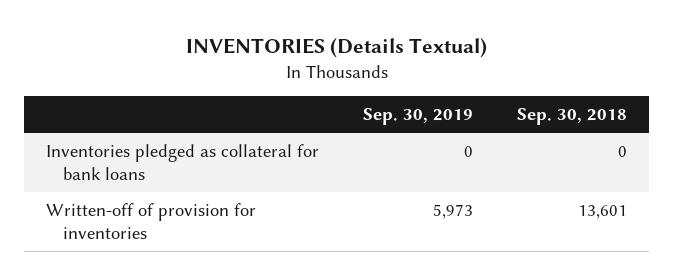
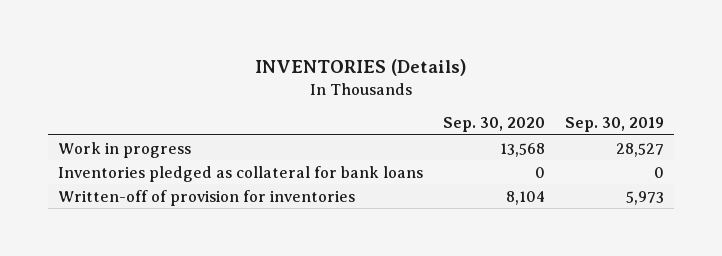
[185,37,487,58] INVENTORIES (Details Textual) -> [254,59,467,77] INVENTORIES (Details)
[517,108,628,126] Sep. 30, 2018 -> none
none -> [442,117,545,133] Sep. 30, 2020
none -> [58,141,192,158] Work in progress

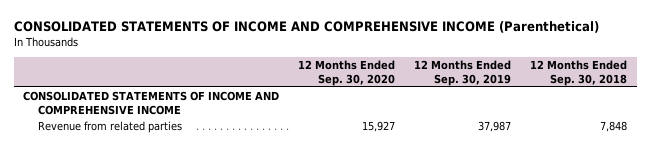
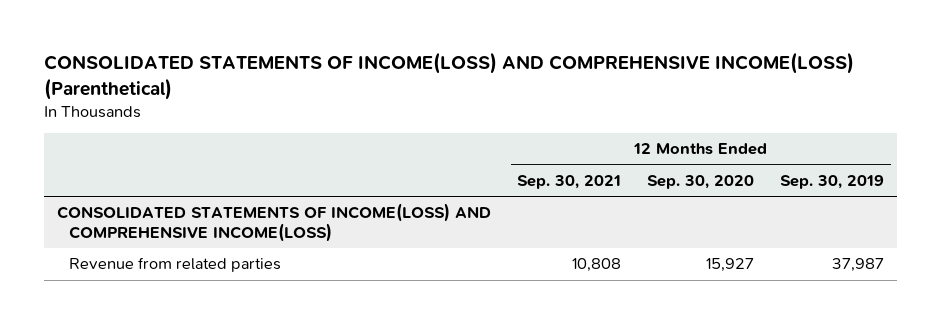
[13,20,599,33] CONSOLIDATED STATEMENTS OF INCOME AND COMPREHENSIVE INCOME (Parenthetical) -> [43,52,854,100] CONSOLIDATED STATEMENTS OF INCOME(LOSS) AND COMPREHENSIVE INCOME(LOSS) (Parenthetical)
[530,60,628,86] 12 Months Ended Sep. 30, 2018 -> none
none -> [517,175,622,190] Sep. 30, 2021
[23,91,280,115] CONSOLIDATED STATEMENTS OF INCOME AND COMPREHENSIVE INCOME -> [56,203,491,242] CONSOLIDATED STATEMENTS OF INCOME(LOSS) AND COMPREHENSIVE INCOME(LOSS)

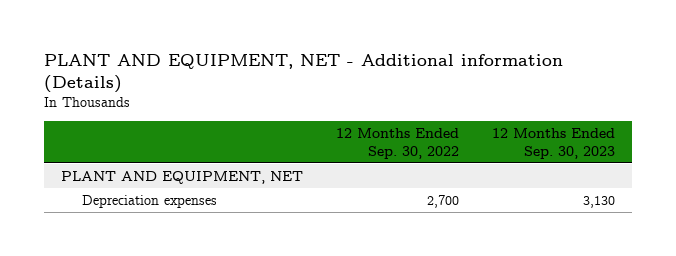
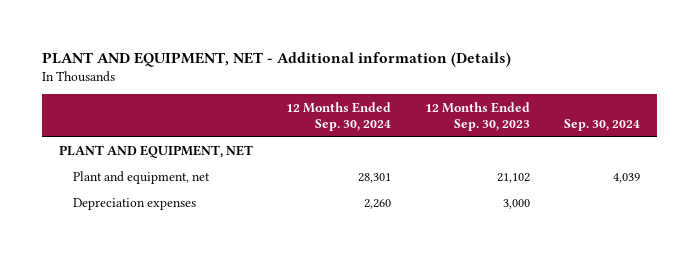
[336,128,460,159] 12 Months Ended Sep. 30, 2022 -> none
none -> [286,101,392,131] 12 Months Ended Sep. 30, 2024
none -> [563,118,640,131] Sep. 30, 2024
none -> [73,171,211,185] Plant and equipment, net
[583,196,616,209] 3,130 -> [503,199,531,210] 3,000

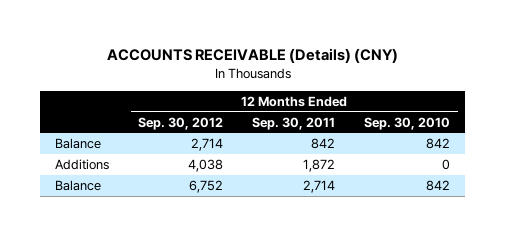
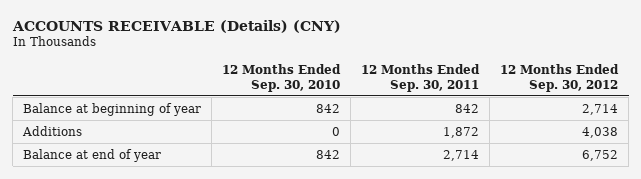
[54,138,101,150] Balance -> [23,102,202,116] Balance at beginning of year
[54,180,101,192] Balance -> [23,148,162,162] Balance at end of year

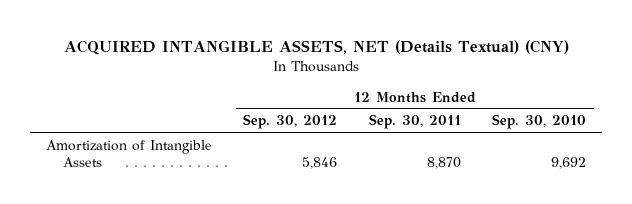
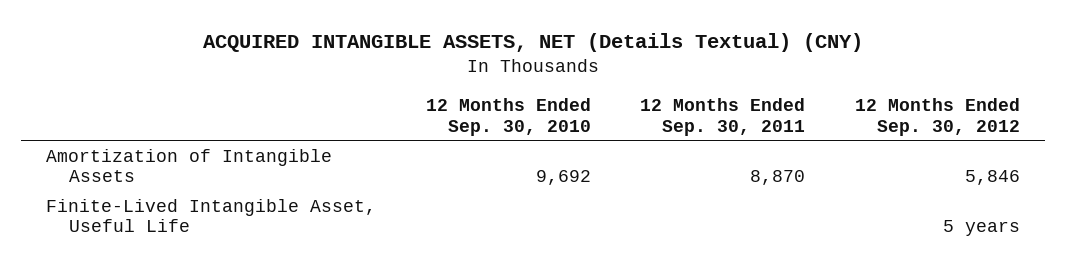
none -> [45,198,376,233] Finite-Lived Intangible Asset, Useful Life

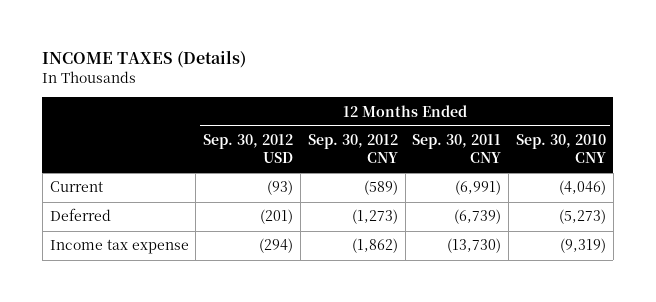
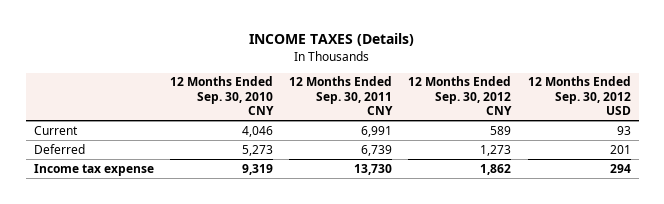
[267,180,294,196] (93) -> [616,125,631,135] 93
[363,180,398,196] (589) -> [490,125,512,135] 589
[455,180,502,196] (6,991) -> [361,125,393,137] 6,991
[559,180,607,196] (4,046) -> [242,125,274,137] 4,046
[260,209,294,225] (201) -> [609,144,631,154] 201
[351,209,398,225] (1,273) -> [480,144,512,156] 1,273
[454,209,502,225] (6,739) -> [361,144,393,156] 6,739
[559,209,607,225] (5,273) -> [242,144,274,156] 5,273
[259,238,294,254] (294) -> [609,163,631,173] 294
[351,238,398,254] (1,862) -> [480,163,512,175] 1,862
[447,238,502,254] (13,730) -> [354,163,393,175] 13,730
[560,238,607,254] (9,319) -> [242,163,274,175] 9,319

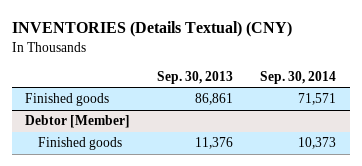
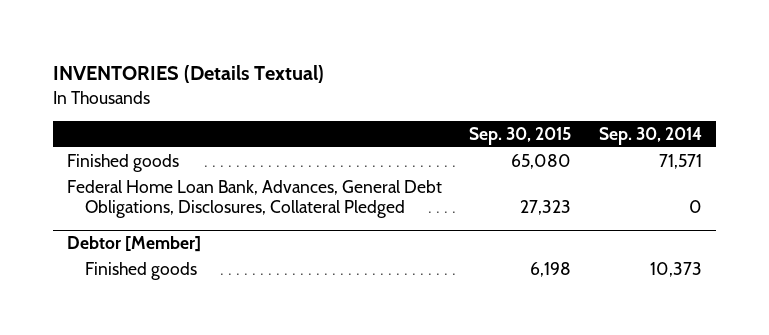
[11,21,292,38] INVENTORIES (Details Textual) (CNY) -> [52,64,324,83] INVENTORIES (Details Textual)
[157,70,234,84] Sep. 30, 2013 -> none
none -> [469,127,572,146] Sep. 30, 2015
none -> [66,180,442,219] Federal Home Loan Bank, Advances, General Debt Obligations, Disclosures, Collateral Pledged

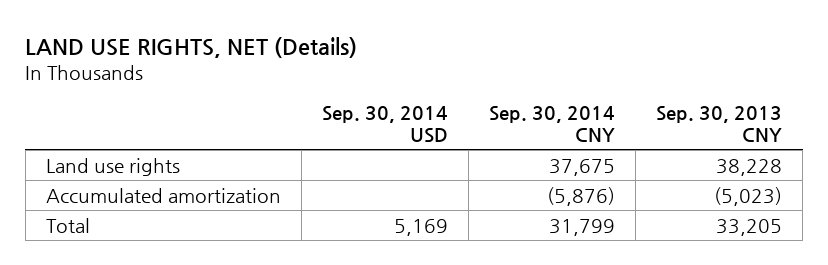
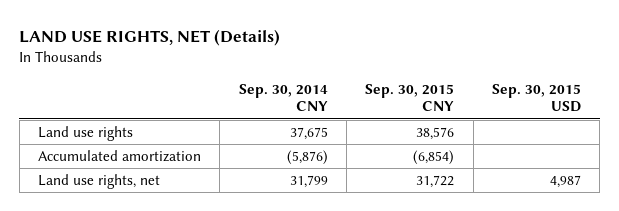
[321,106,448,143] Sep. 30, 2014 USD -> none
[656,106,783,142] Sep. 30, 2013 CNY -> none
none -> [365,84,455,112] Sep. 30, 2015 CNY
none -> [492,84,582,113] Sep. 30, 2015 USD
[45,217,90,233] Total -> [38,173,161,189] Land use rights, net

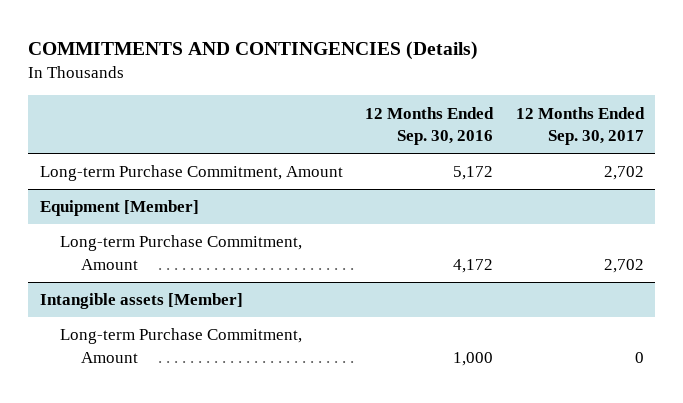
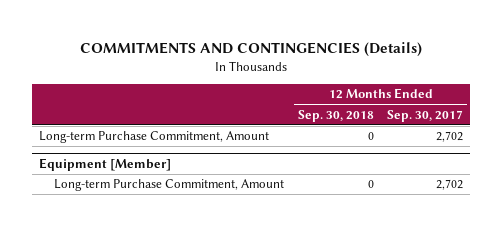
[365,106,495,146] 12 Months Ended Sep. 30, 2016 -> none
none -> [297,109,374,122] Sep. 30, 2018
[39,293,243,310] Intangible assets [Member] -> none
[60,328,303,363] Long-term Purchase Commitment, Amount -> none

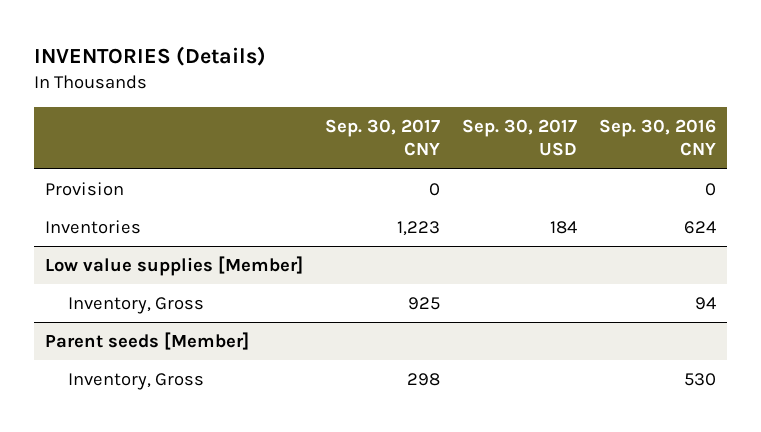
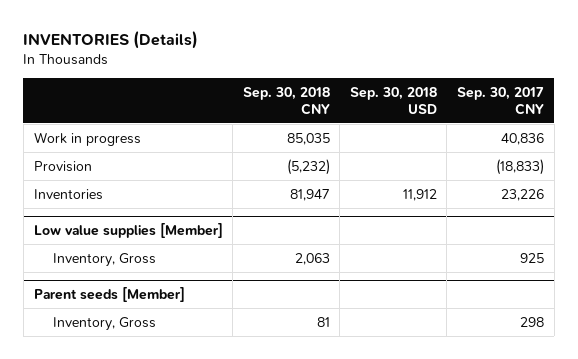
[462,118,578,157] Sep. 30, 2017 USD -> none
[599,118,717,157] Sep. 30, 2016 CNY -> none
none -> [242,86,330,115] Sep. 30, 2018 CNY
none -> [349,86,437,114] Sep. 30, 2018 USD
none -> [33,131,141,146] Work in progress
[429,182,441,196] 0 -> [495,158,544,175] (18,833)
[397,220,441,236] 1,223 -> [500,188,544,201] 23,226

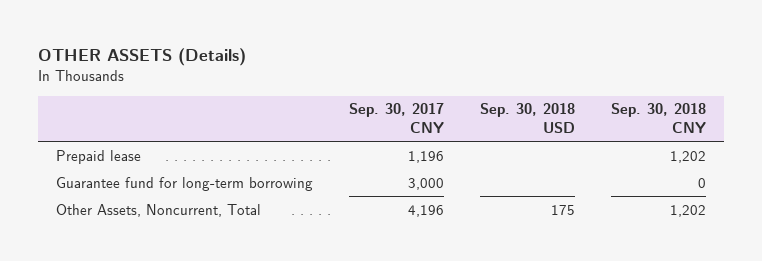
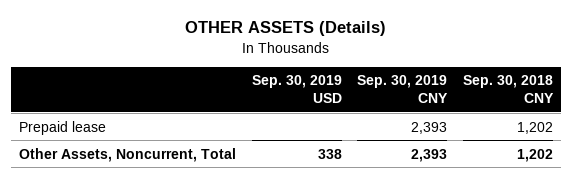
[349,103,445,134] Sep. 30, 2017 CNY -> none
[480,103,576,134] Sep. 30, 2018 USD -> none
none -> [251,75,342,103] Sep. 30, 2019 USD
none -> [357,75,449,103] Sep. 30, 2019 CNY
[55,176,313,191] Guarantee fund for long-term borrowing -> none

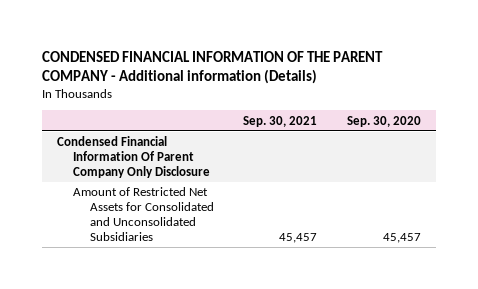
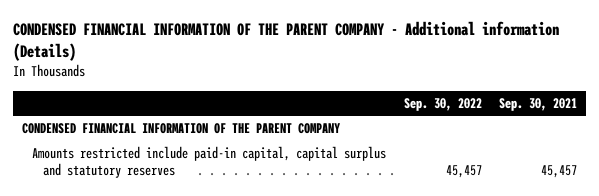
[347,115,422,127] Sep. 30, 2020 -> none
none -> [403,97,482,111] Sep. 30, 2022
[56,136,211,179] Condensed Financial Information Of Parent Company Only Disclosure -> [21,123,340,135] CONDENSED FINANCIAL INFORMATION OF THE PARENT COMPANY
[73,187,214,241] Amount of Restricted Net Assets for Consolidated and Unconsolidated Subsidiaries -> [32,146,387,179] Amounts restricted include paid-in capital, capital surplus and statutory reserves

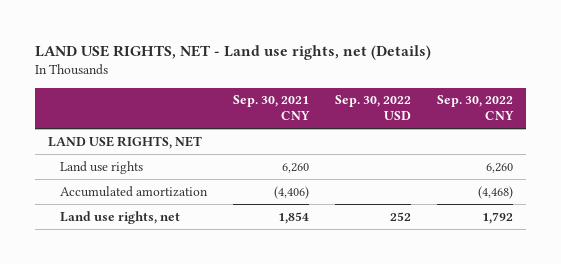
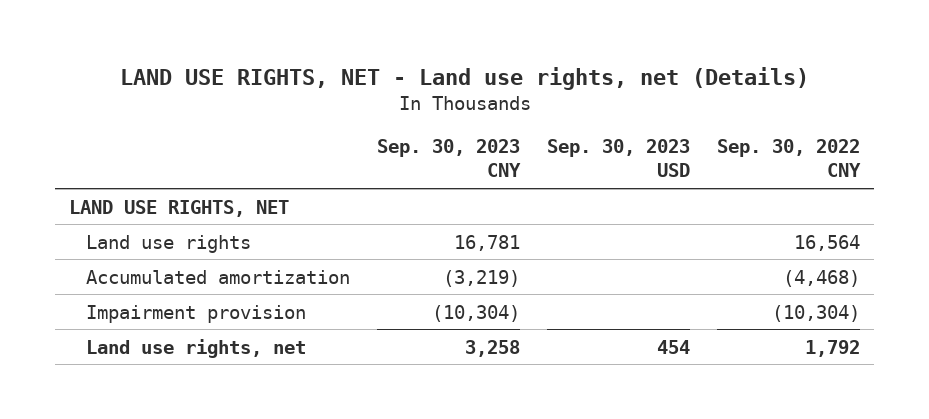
[232,95,310,121] Sep. 30, 2021 CNY -> none
[334,95,411,121] Sep. 30, 2022 USD -> none
none -> [377,139,522,178] Sep. 30, 2023 CNY
none -> [547,139,691,178] Sep. 30, 2023 USD
[485,162,513,173] 6,260 -> [794,234,861,251] 16,564
none -> [86,304,307,323] Impairment provision

